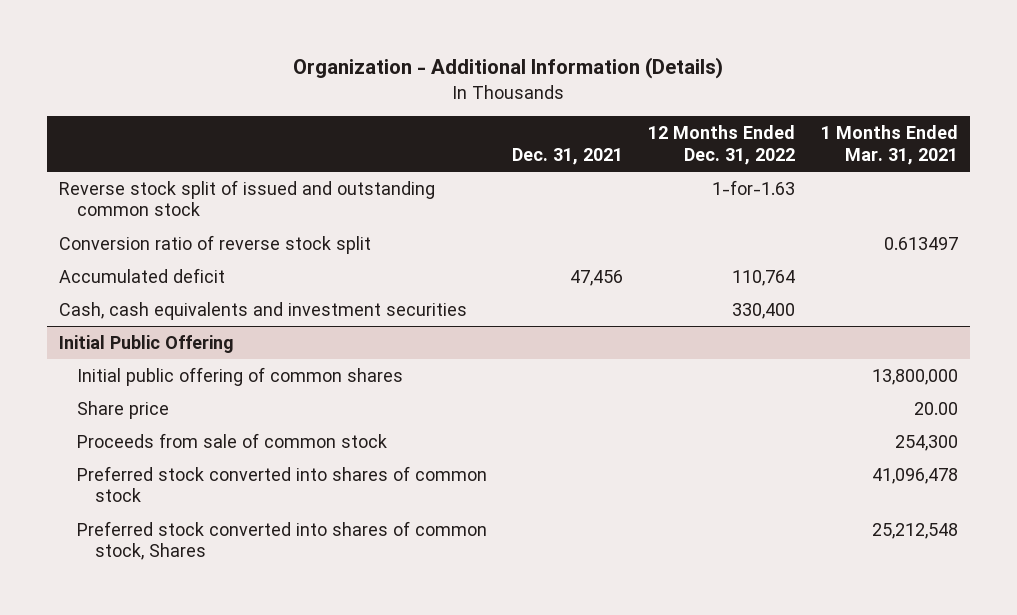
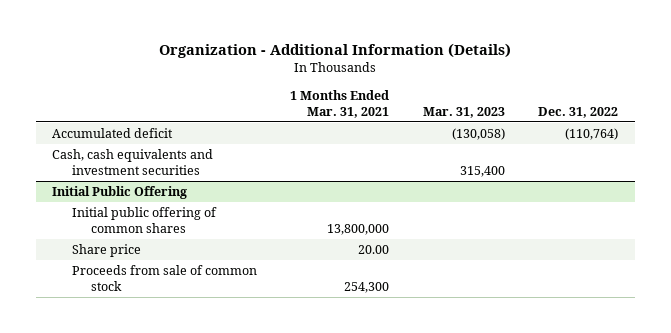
[512,147,624,165] Dec. 31, 2021 -> none
[648,125,796,165] 12 Months Ended Dec. 31, 2022 -> none
none -> [422,106,505,118] Mar. 31, 2023
none -> [538,106,619,118] Dec. 31, 2022
[59,179,436,217] Reverse stock split of issued and outstanding common stock -> none
[59,234,372,254] Conversion ratio of reverse stock split -> none
[77,465,488,503] Preferred stock converted into shares of common stock -> none
[77,520,488,561] Preferred stock converted into shares of common stock, Shares -> none

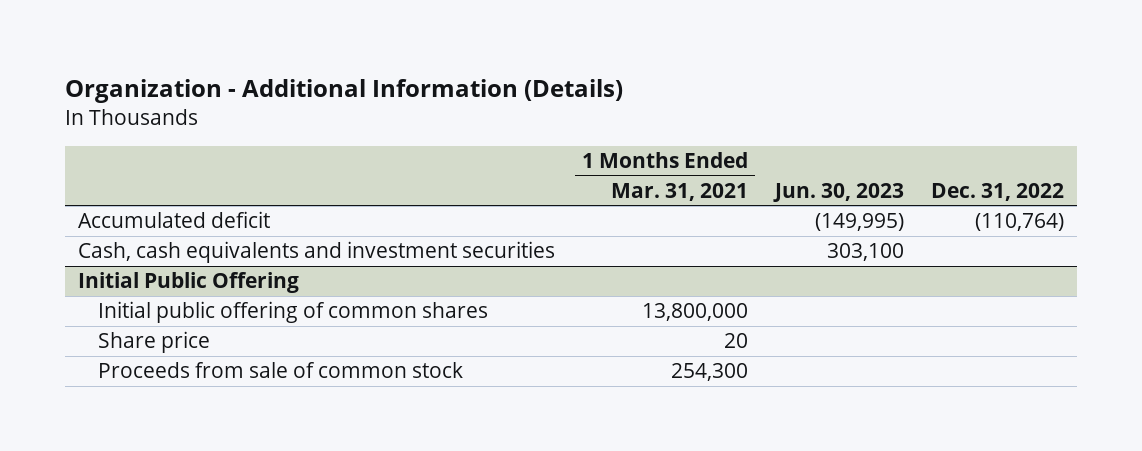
[422,106,505,118] Mar. 31, 2023 -> none
none -> [772,182,904,202] Jun. 30, 2023
[358,244,390,254] 20.00 -> [723,333,748,349] 20

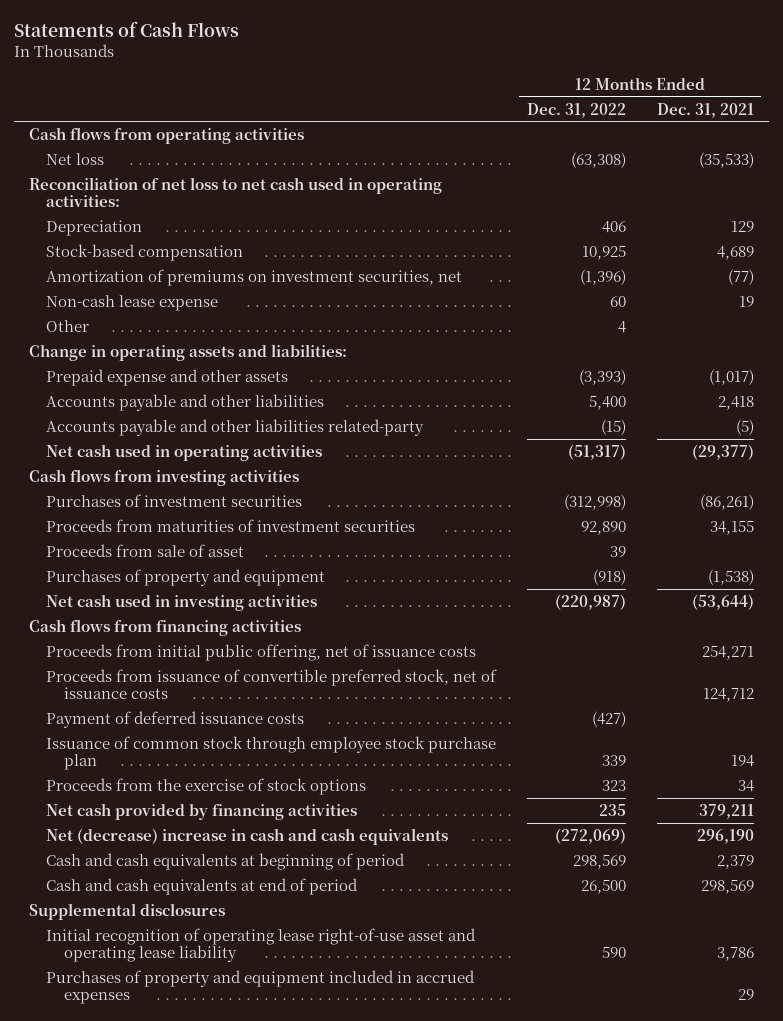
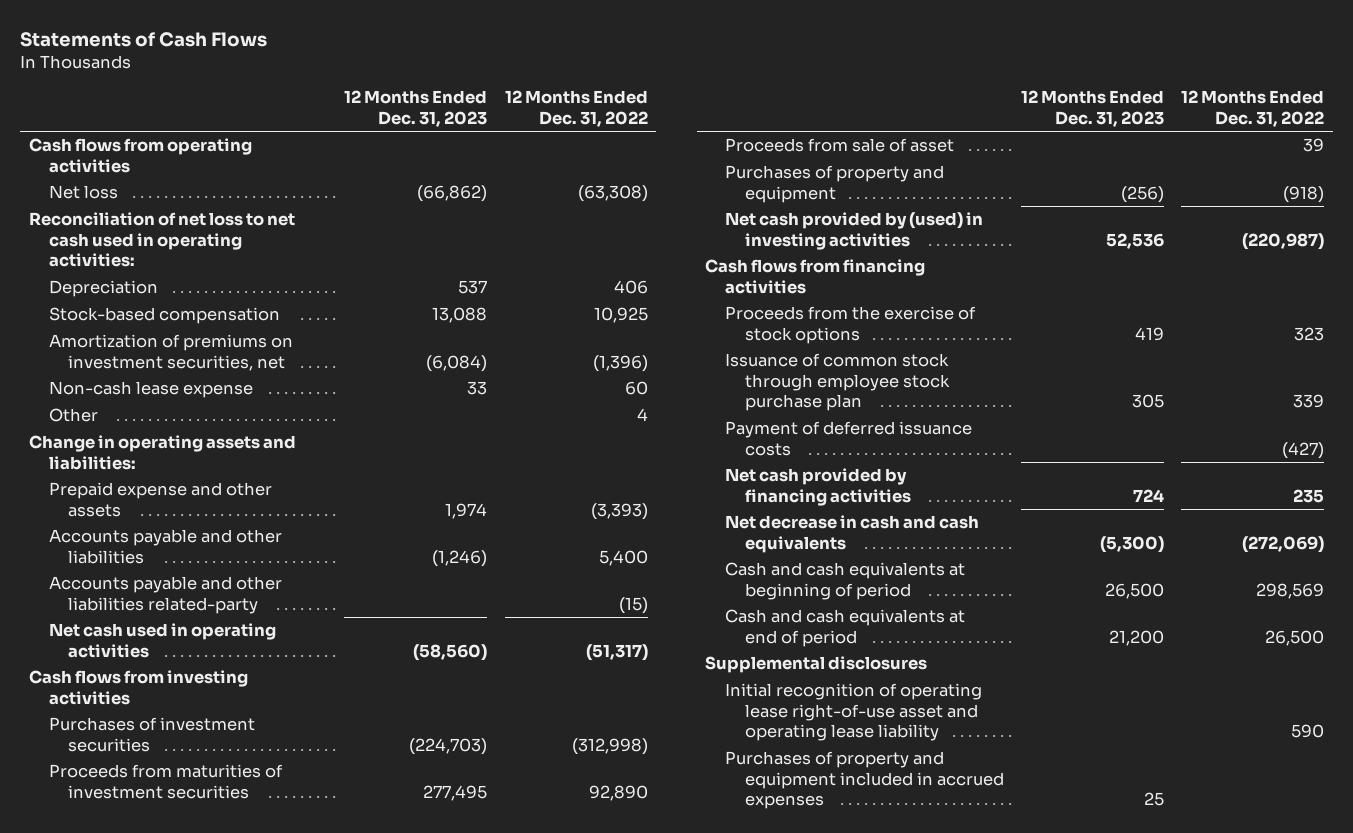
[656,102,754,118] Dec. 31, 2021 -> none
none -> [344,90,488,127] 12 Months Ended Dec. 31, 2023
[46,593,318,611] Net cash used in investing activities -> [725,212,984,250] Net cash provided by (used) in investing activities
[46,643,477,661] Proceeds from initial public offering, net of issuance costs -> none
[46,668,498,700] Proceeds from issuance of convertible preferred stock, net of issuance costs -> none
[46,735,497,771] Issuance of common stock through employee stock purchase plan -> [725,353,950,412] Issuance of common stock through employee stock purchase plan
[46,710,305,728] Payment of deferred issuance costs -> [725,421,973,456] Payment of deferred issuance costs
[46,827,449,845] Net (decrease) increase in cash and cash equivalents -> [725,515,980,553] Net decrease in cash and cash equivalents

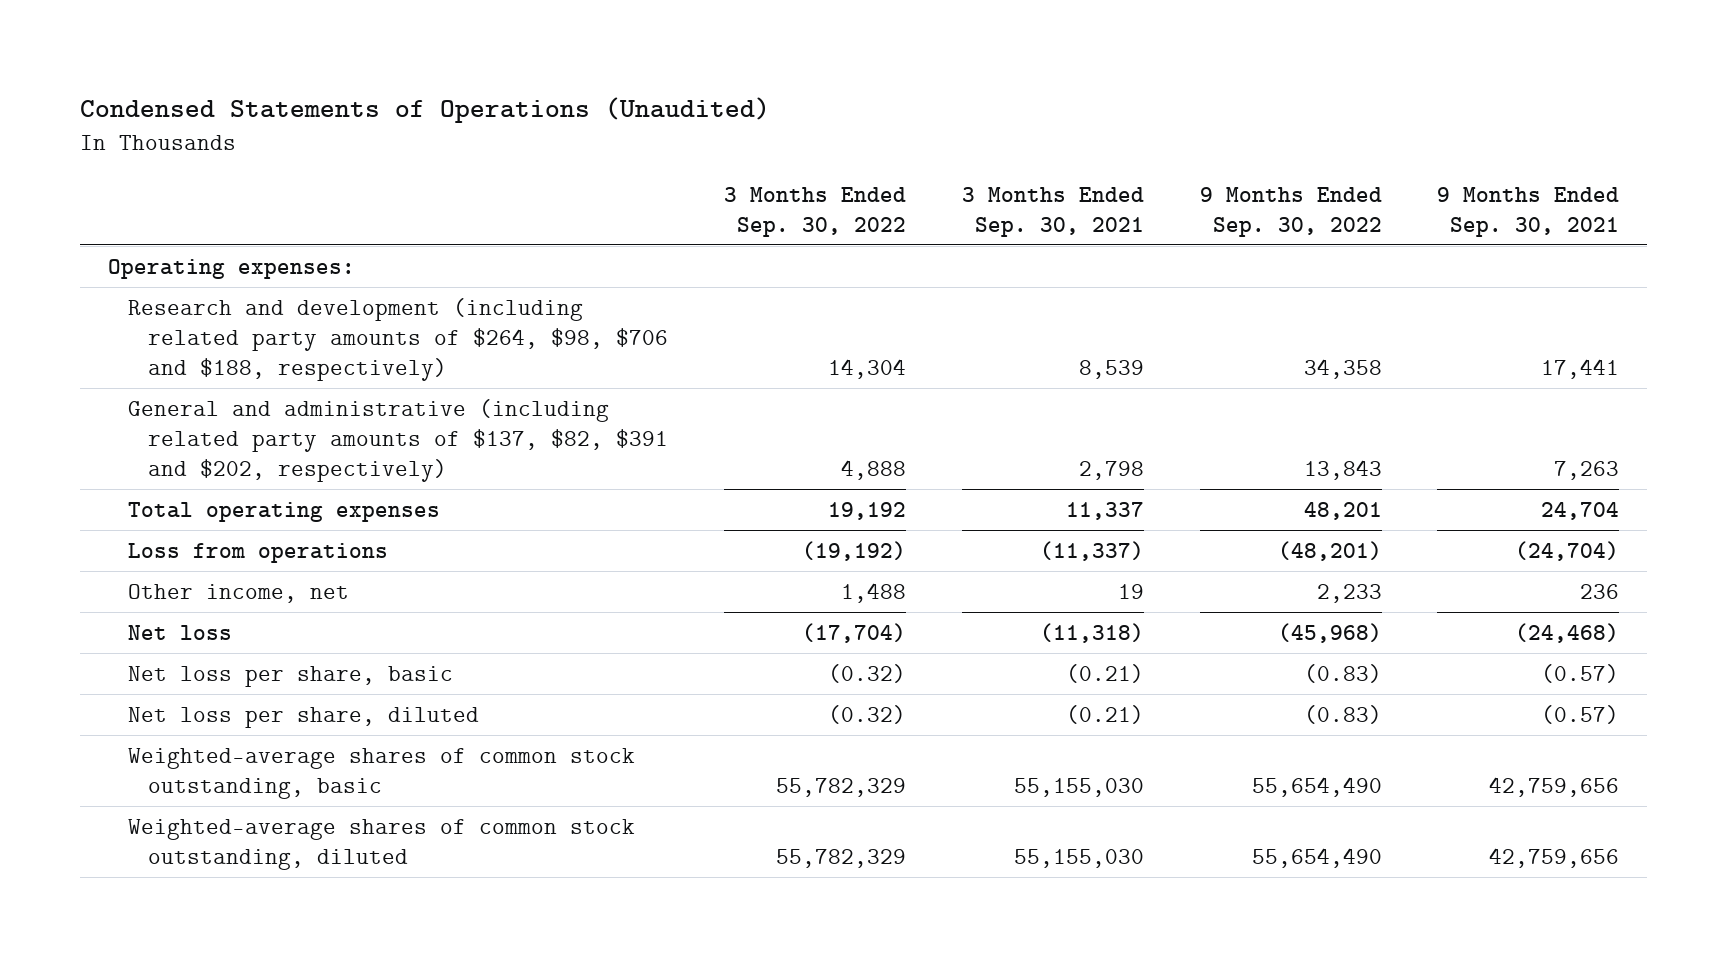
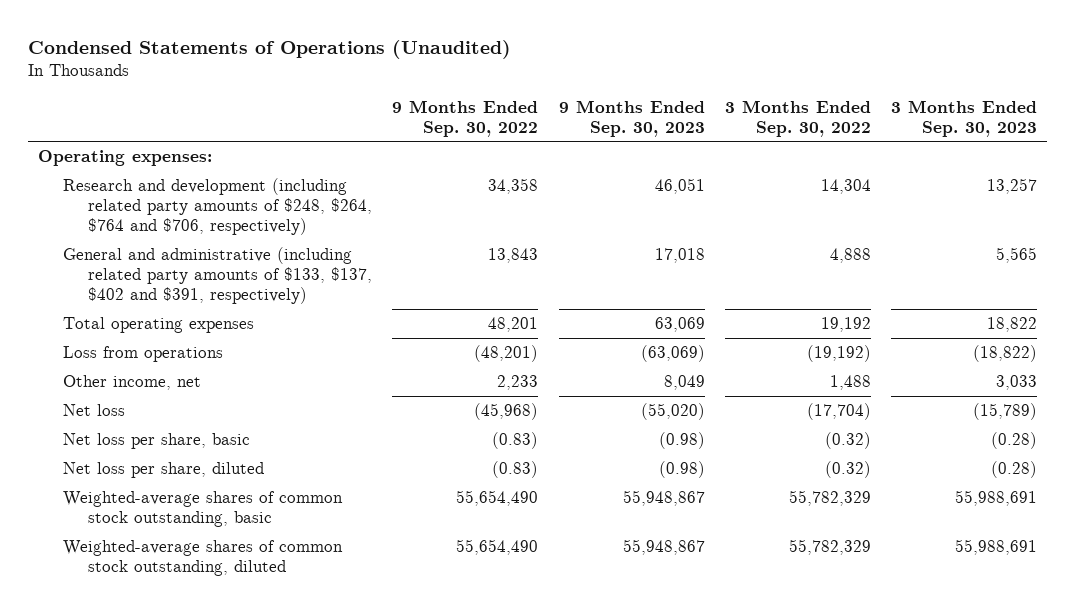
[961,186,1144,237] 3 Months Ended Sep. 30, 2021 -> none
[1437,186,1620,237] 9 Months Ended Sep. 30, 2021 -> none
none -> [558,99,705,137] 9 Months Ended Sep. 30, 2023
none -> [891,99,1038,137] 3 Months Ended Sep. 30, 2023
[127,297,669,381] Research and development (including related party amounts of $264, $98, $706 and $188, respectively) -> [62,178,372,235] Research and development (including related party amounts of $248, $264, $764 and $706, respectively)
[127,398,669,482] General and administrative (including related party amounts of $137, $82, $391 and $202, respectively) -> [62,247,372,304] General and administrative (including related party amounts of $133, $137, $402 and $391, respectively)

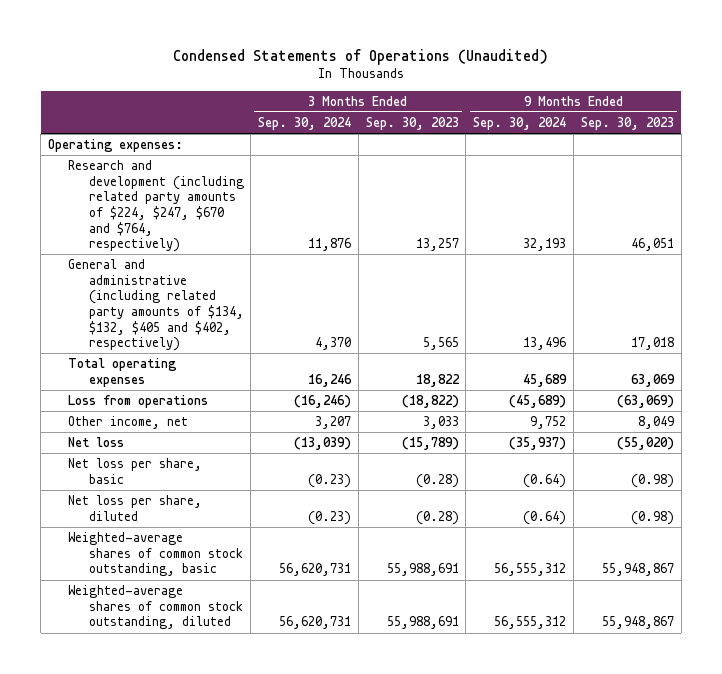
[392,99,539,137] 9 Months Ended Sep. 30, 2022 -> none
[724,99,871,137] 3 Months Ended Sep. 30, 2022 -> none
none -> [258,117,352,131] Sep. 30, 2024
none -> [473,117,567,131] Sep. 30, 2024
[62,178,372,235] Research and development (including related party amounts of $248, $264, $764 and $706, respectively) -> [68,160,244,253] Research and development (including related party amounts of $224, $247, $670 and $764, respectively)
[62,247,372,304] General and administrative (including related party amounts of $133, $137, $402 and $391, respectively) -> [68,259,244,352] General and administrative (including related party amounts of $134, $132, $405 and $402, respectively)

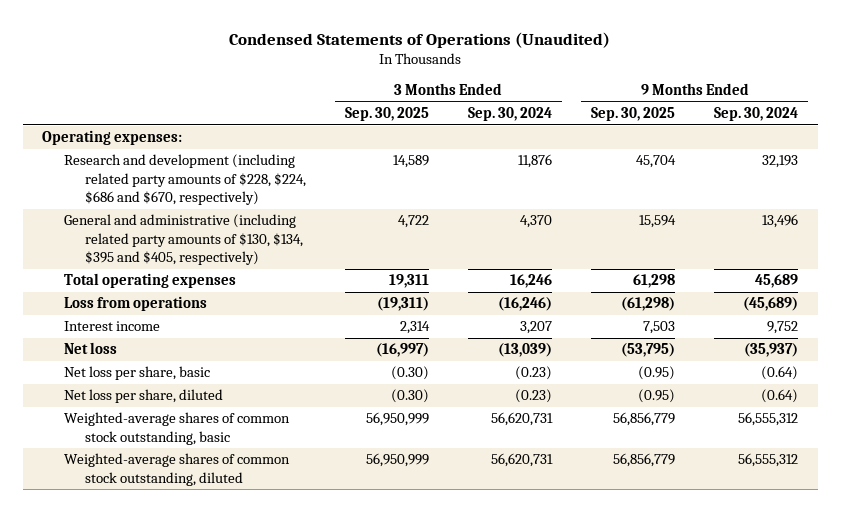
[365,117,459,131] Sep. 30, 2023 -> none
[580,117,674,131] Sep. 30, 2023 -> none
none -> [344,107,429,122] Sep. 30, 2025
none -> [591,107,676,122] Sep. 30, 2025
[68,160,244,253] Research and development (including related party amounts of $224, $247, $670 and $764, respectively) -> [63,154,306,205] Research and development (including related party amounts of $228, $224, $686 and $670, respectively)
[68,259,244,352] General and administrative (including related party amounts of $134, $132, $405 and $402, respectively) -> [63,214,303,265] General and administrative (including related party amounts of $130, $134, $395 and $405, respectively)
[68,416,189,430] Other income, net -> [63,321,160,332] Interest income

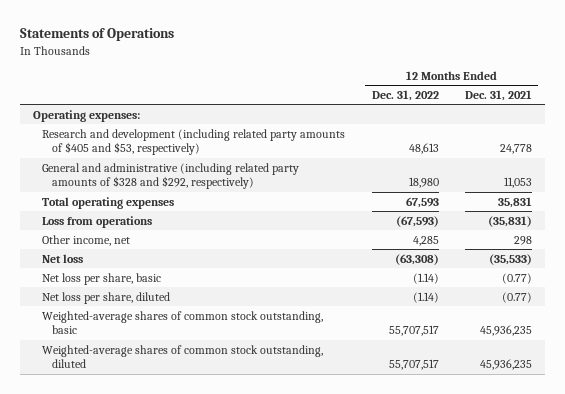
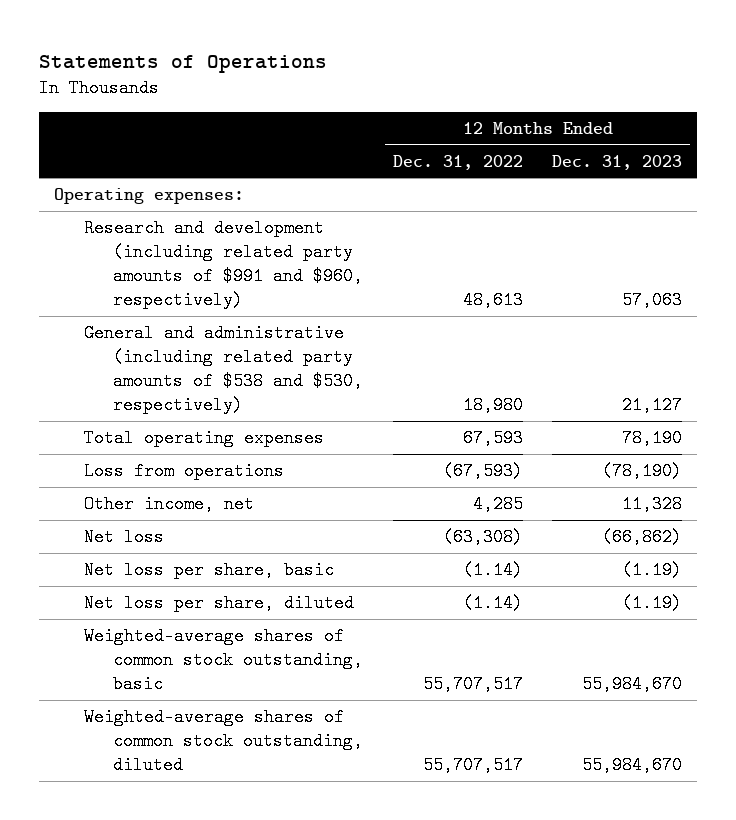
[464,90,532,102] Dec. 31, 2021 -> none
none -> [552,154,683,170] Dec. 31, 2023
[42,128,346,156] Research and development (including related party amounts of $405 and $53, respectively) -> [83,219,364,309] Research and development (including related party amounts of $991 and $960, respectively)
[42,162,300,190] General and administrative (including related party amounts of $328 and $292, respectively) -> [83,324,364,414] General and administrative (including related party amounts of $538 and $530, respectively)

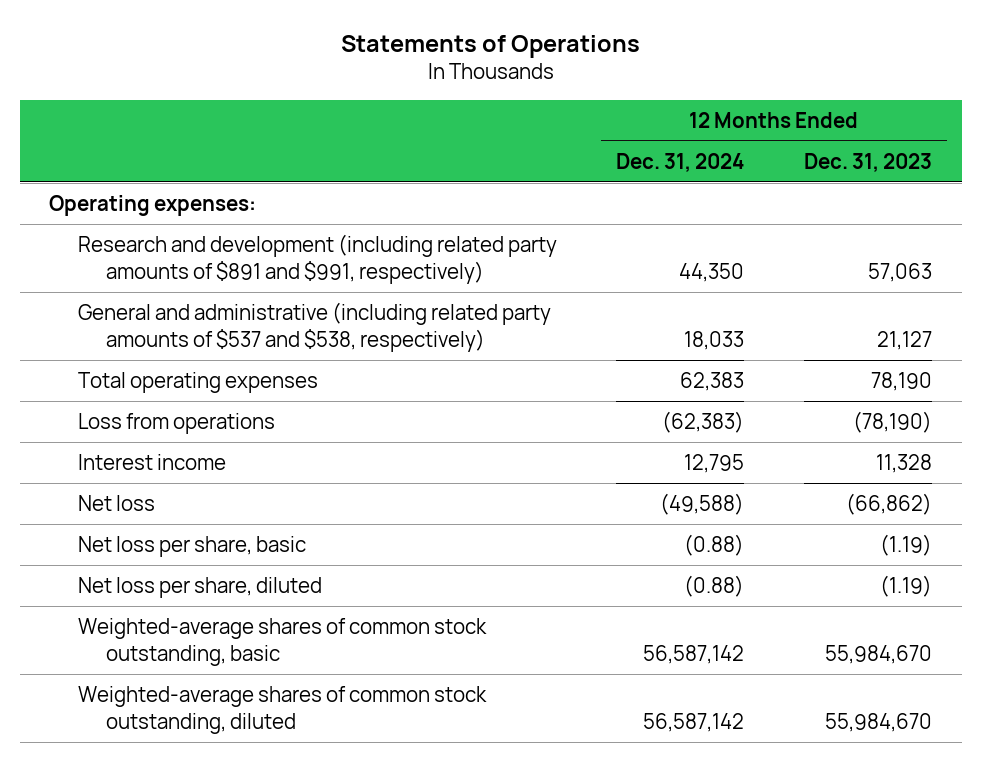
[392,154,523,170] Dec. 31, 2022 -> none
none -> [616,152,745,172] Dec. 31, 2024
[83,219,364,309] Research and development (including related party amounts of $991 and $960, respectively) -> [77,234,557,284] Research and development (including related party amounts of $891 and $991, respectively)
[83,324,364,414] General and administrative (including related party amounts of $538 and $530, respectively) -> [77,302,551,352] General and administrative (including related party amounts of $537 and $538, respectively)
[83,495,254,514] Other income, net -> [77,454,226,471] Interest income

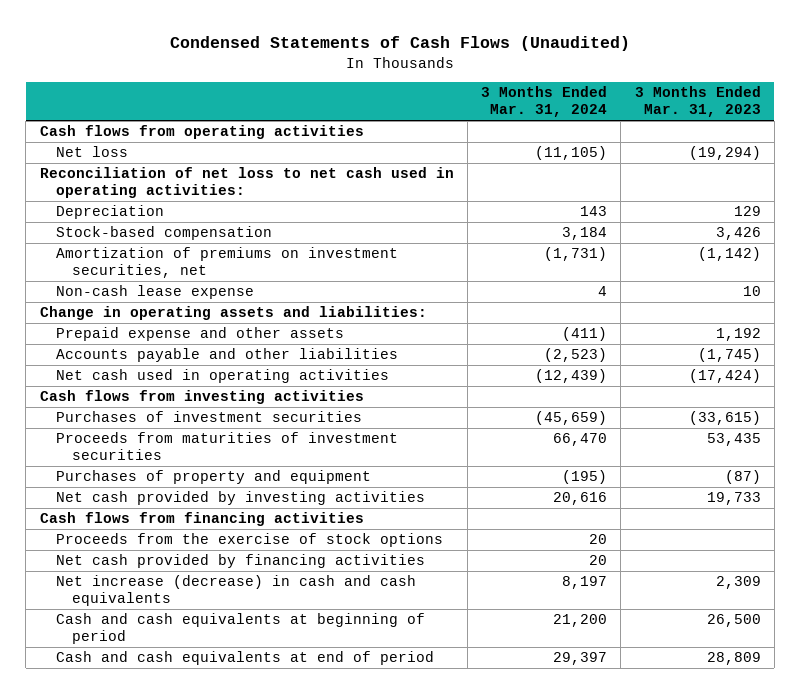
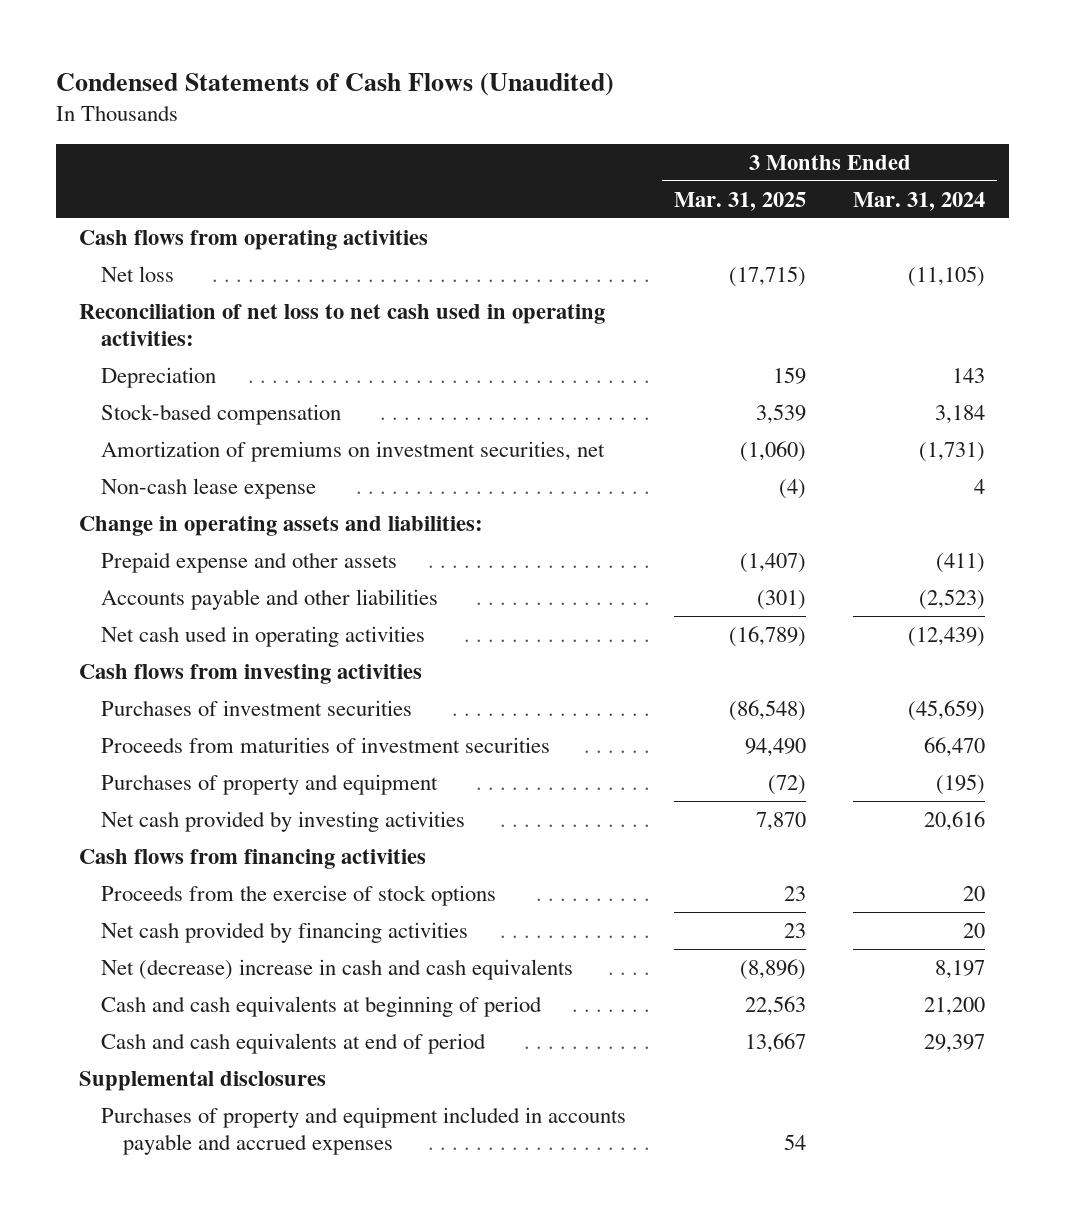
[634,86,761,118] 3 Months Ended Mar. 31, 2023 -> none
none -> [673,191,806,211] Mar. 31, 2025
[55,575,416,607] Net increase (decrease) in cash and cash equivalents -> [101,958,574,980] Net (decrease) increase in cash and cash equivalents
none -> [79,1070,327,1091] Supplemental disclosures
none -> [101,1106,627,1156] Purchases of property and equipment included in accounts payable and accrued expenses

